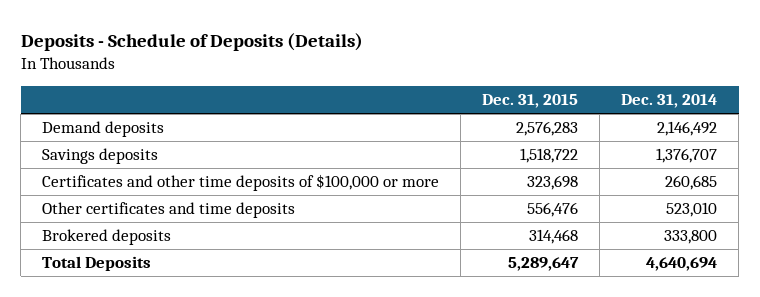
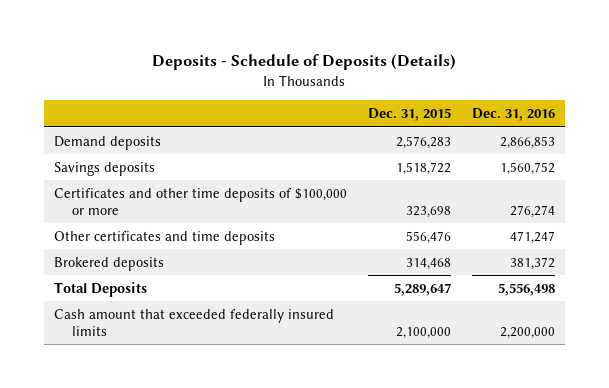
[621,94,718,109] Dec. 31, 2014 -> none
none -> [471,108,555,122] Dec. 31, 2016
none -> [53,308,334,337] Cash amount that exceeded federally insured limits

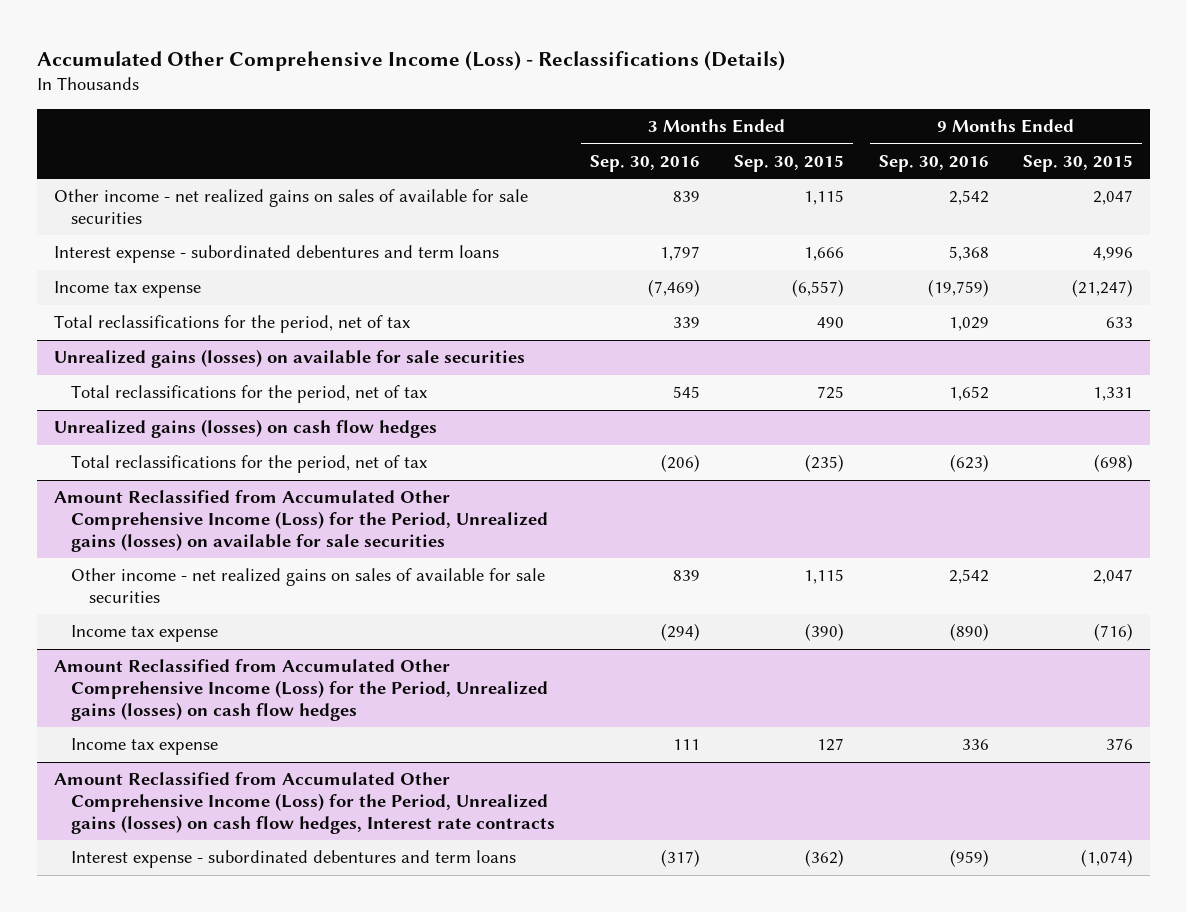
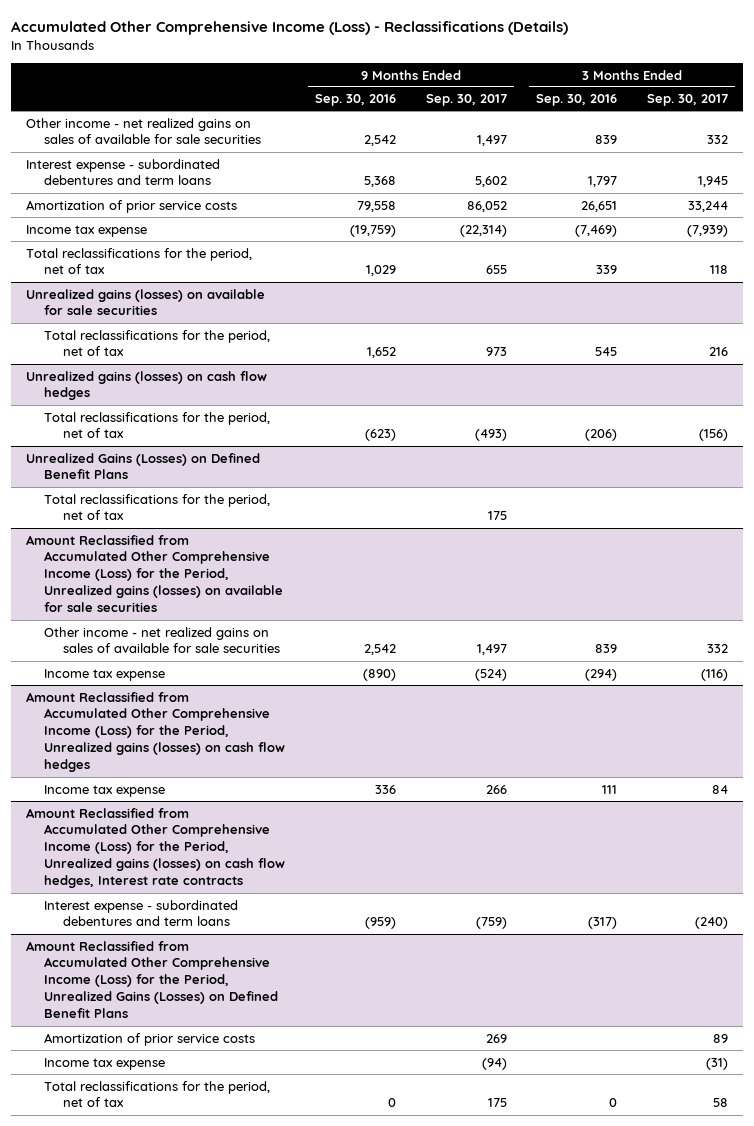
[734,154,845,172] Sep. 30, 2015 -> none
[1022,154,1133,172] Sep. 30, 2015 -> none
none -> [425,94,507,107] Sep. 30, 2017
none -> [646,94,728,107] Sep. 30, 2017
none -> [26,199,238,213] Amortization of prior service costs
none -> [26,452,261,480] Unrealized Gains (Losses) on Defined Benefit Plans
none -> [44,493,271,521] Total reclassifications for the period, net of tax
none -> [26,940,279,1019] Amount Reclassified from Accumulated Other Comprehensive Income (Loss) for the Period, Unrealized Gains (Losses) on Defined Benefit Plans
none -> [44,1032,256,1046] Amortization of prior service costs
none -> [44,1057,166,1070] Income tax expense
none -> [44,1080,271,1108] Total reclassifications for the period, net of tax

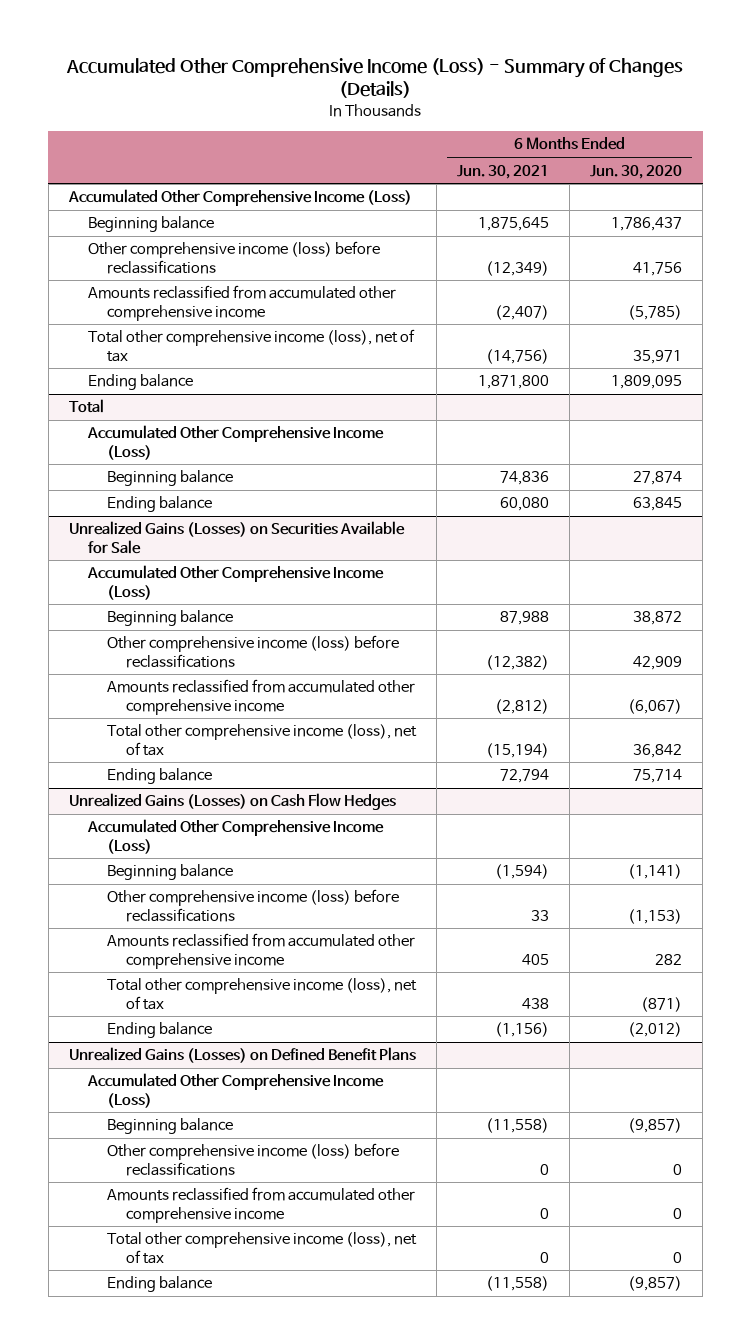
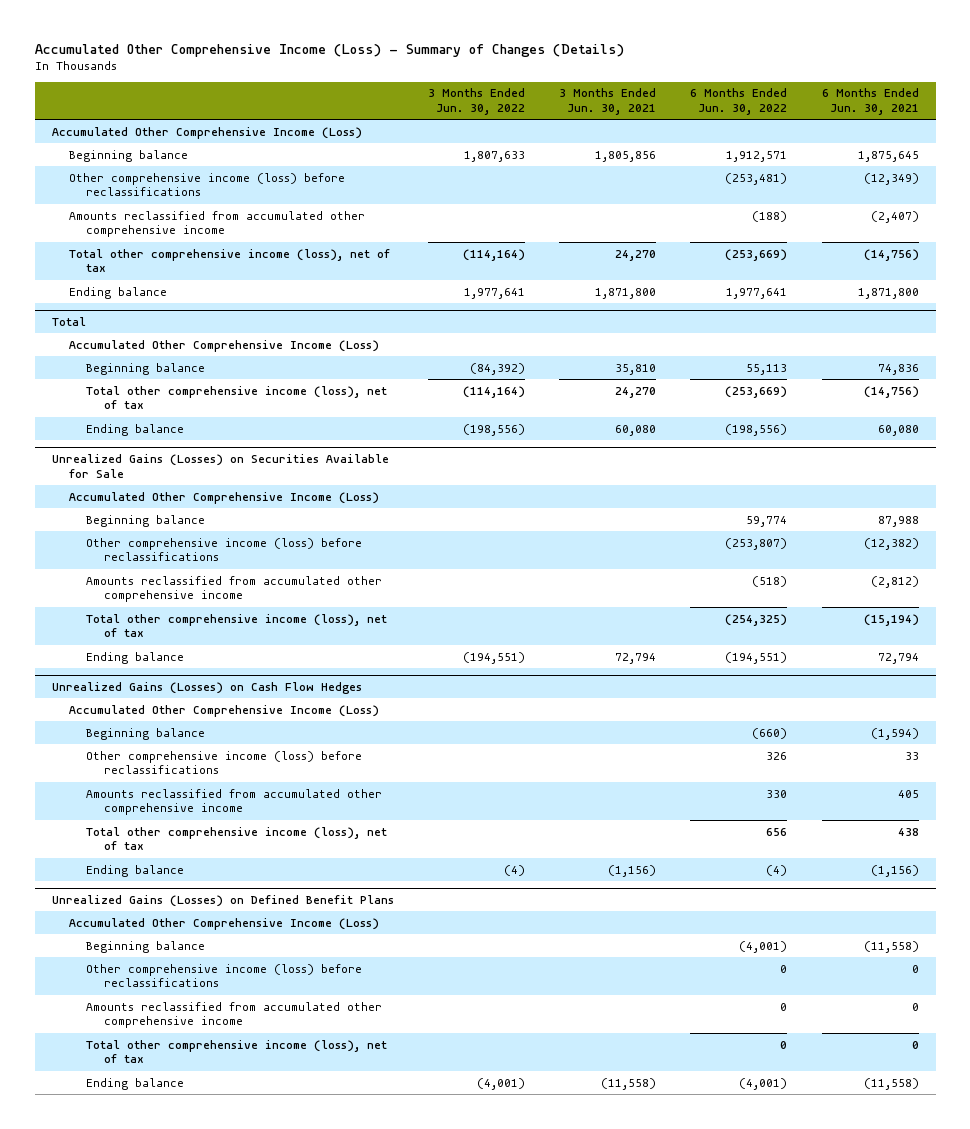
[590,164,683,179] Jun. 30, 2020 -> none
none -> [428,88,526,116] 3 Months Ended Jun. 30, 2022
none -> [559,88,657,116] 3 Months Ended Jun. 30, 2021
none -> [690,88,788,116] 6 Months Ended Jun. 30, 2022
none -> [86,385,388,410] Total other comprehensive income (loss), net of tax

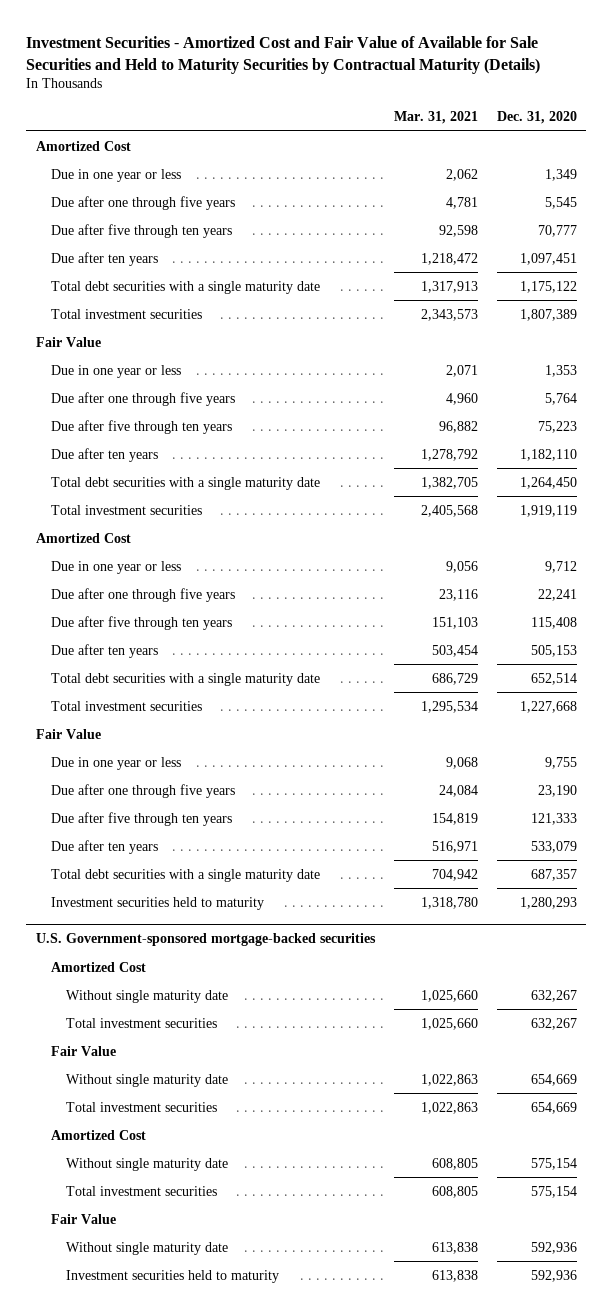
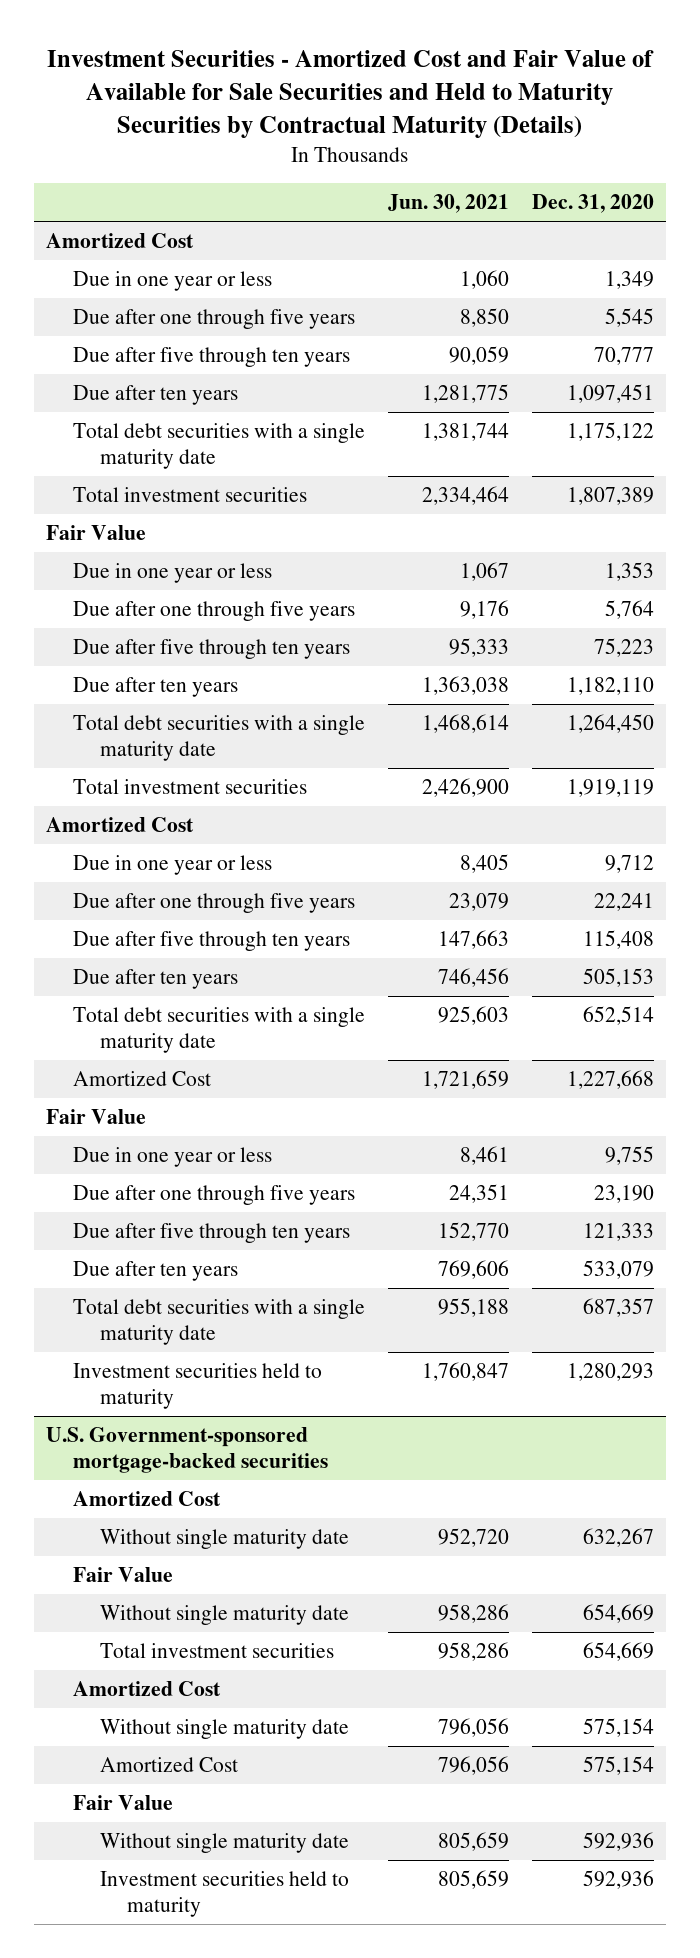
[393,111,478,125] Mar. 31, 2021 -> none
none -> [387,194,509,214] Jun. 30, 2021
[50,700,202,711] Total investment securities -> [72,1071,211,1087] Amortized Cost
[65,1017,217,1028] Total investment securities -> none
[65,1185,217,1196] Total investment securities -> [99,1757,238,1773] Amortized Cost

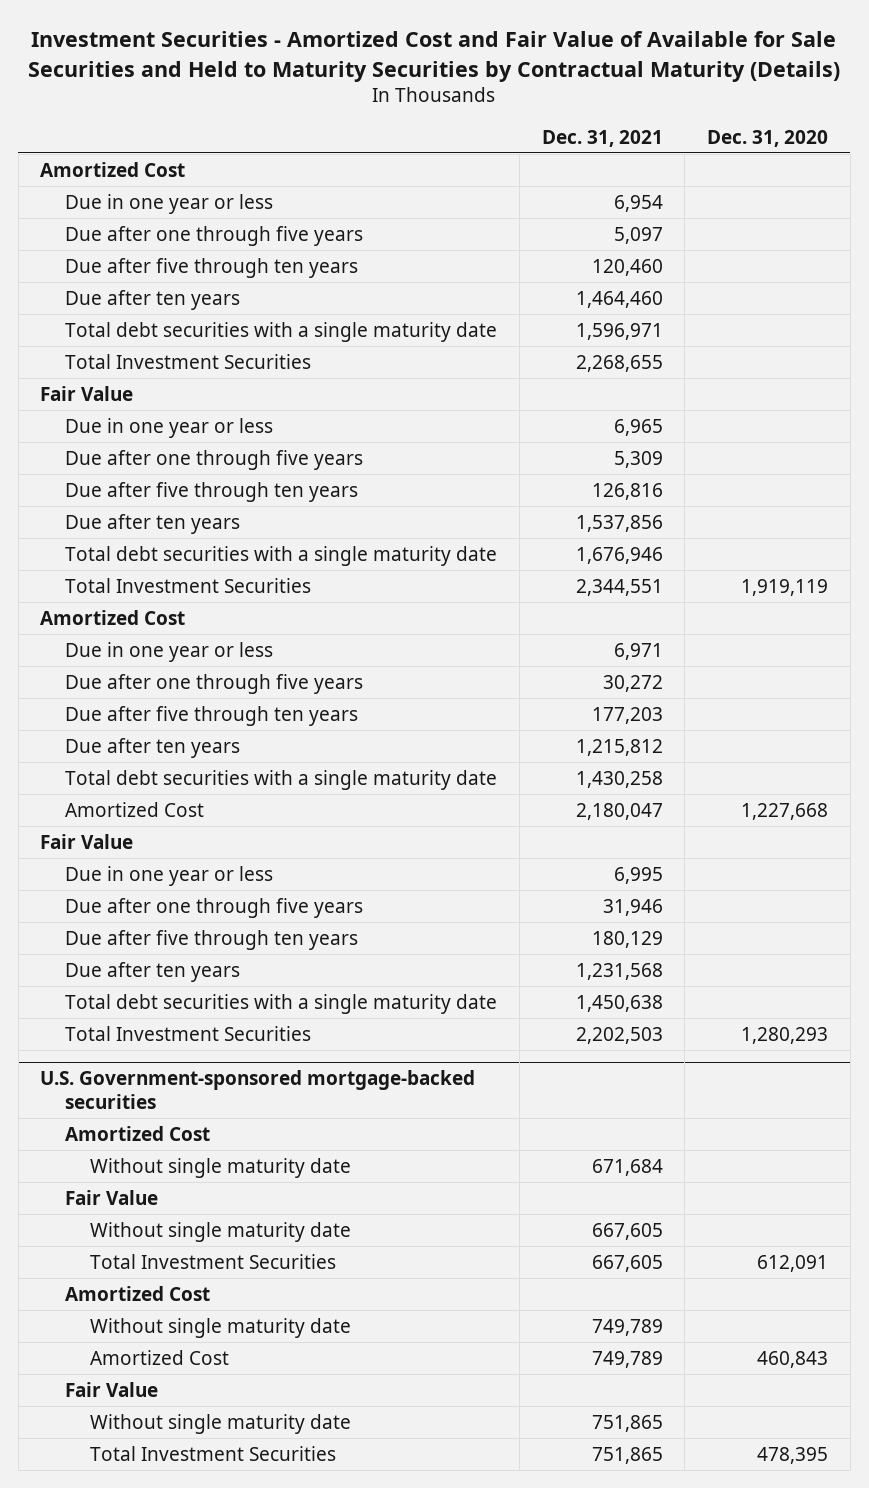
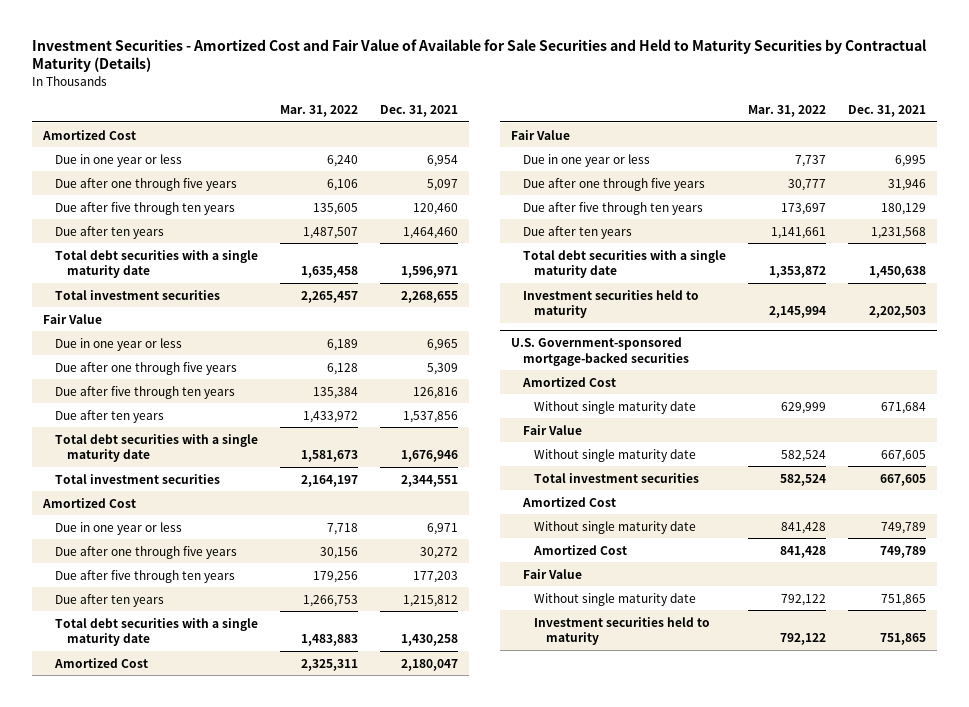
[707,129,829,147] Dec. 31, 2020 -> none
none -> [280,105,359,118] Mar. 31, 2022
[65,353,312,369] Total Investment Securities -> [54,289,220,300] Total investment securities
[65,577,312,593] Total Investment Securities -> [54,473,220,484] Total investment securities
[65,1025,312,1041] Total Investment Securities -> [522,289,699,318] Investment securities held to maturity
[89,1253,336,1269] Total Investment Securities -> [534,472,700,483] Total investment securities
[89,1445,336,1461] Total Investment Securities -> [534,616,711,645] Investment securities held to maturity

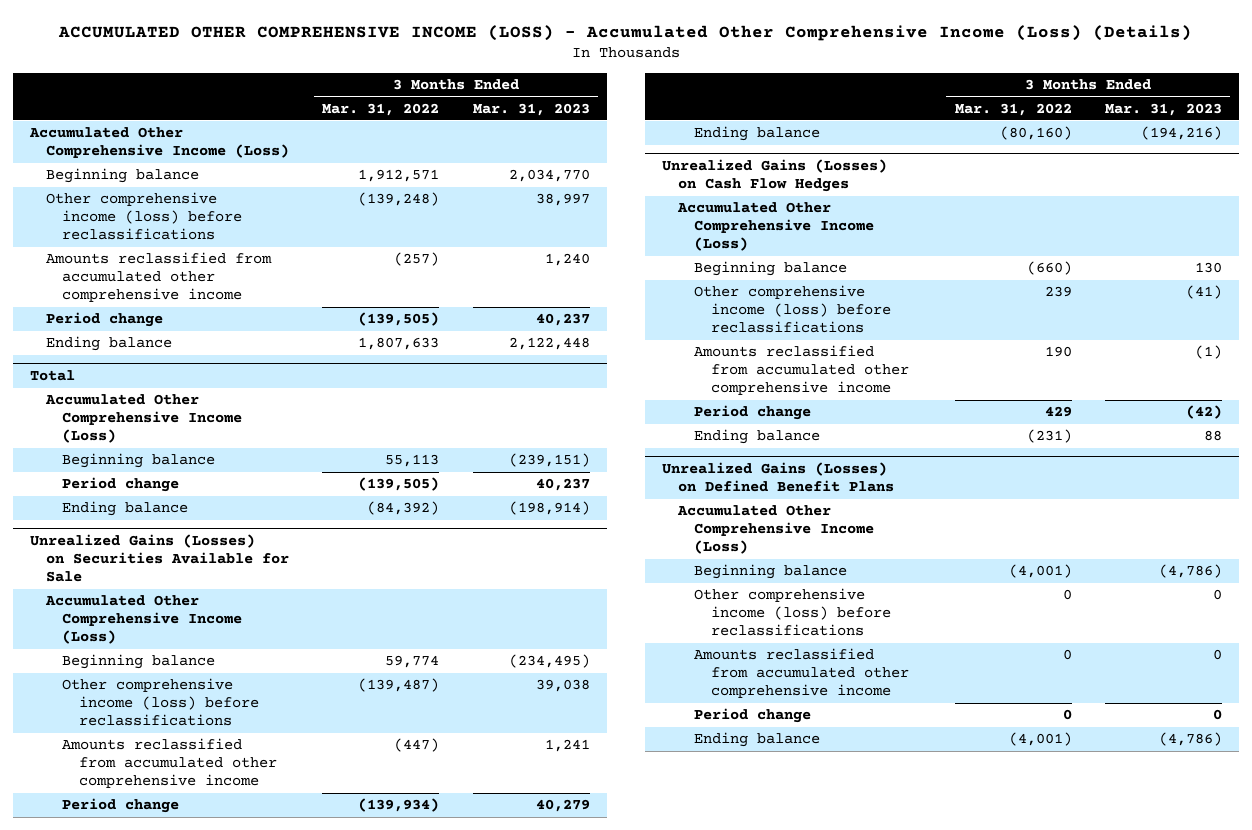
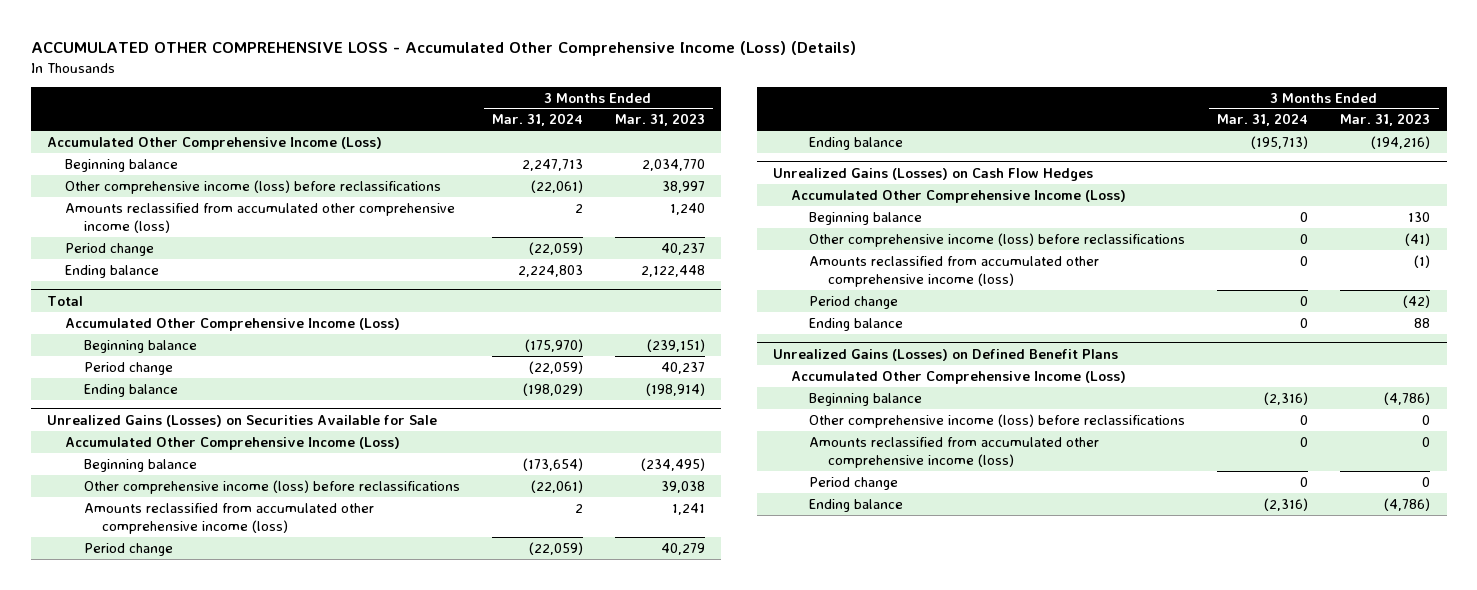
[57,24,1192,41] ACCUMULATED OTHER COMPREHENSIVE INCOME (LOSS) - Accumulated Other Comprehensive Income (Loss) (Details) -> [30,41,856,57] ACCUMULATED OTHER COMPREHENSIVE LOSS - Accumulated Other Comprehensive Income (Loss) (Details)
[322,102,440,116] Mar. 31, 2022 -> none
none -> [491,113,583,127] Mar. 31, 2024
[45,252,272,303] Amounts reclassified from accumulated other comprehensive income -> [65,202,456,233] Amounts reclassified from accumulated other comprehensive income (loss)
[62,738,277,789] Amounts reclassified from accumulated other comprehensive income -> [83,502,374,534] Amounts reclassified from accumulated other comprehensive income (loss)
[694,345,909,396] Amounts reclassified from accumulated other comprehensive income -> [809,255,1100,287] Amounts reclassified from accumulated other comprehensive income (loss)
[694,648,909,699] Amounts reclassified from accumulated other comprehensive income -> [809,436,1100,468] Amounts reclassified from accumulated other comprehensive income (loss)

